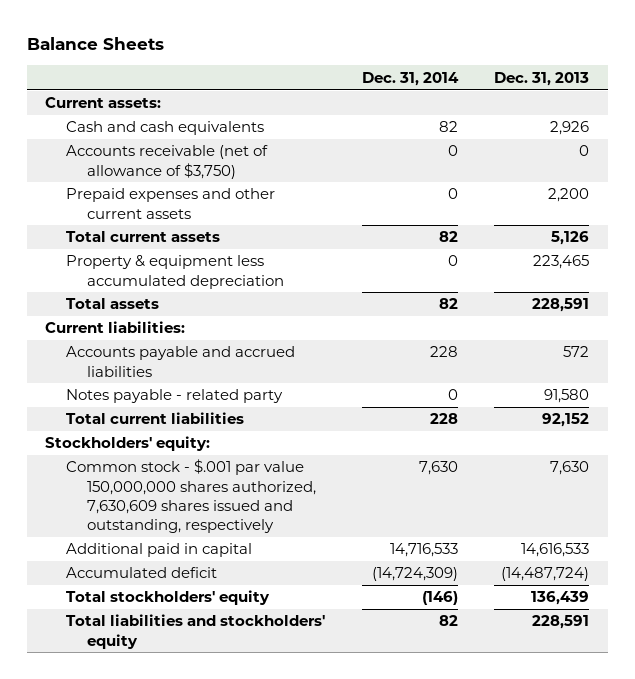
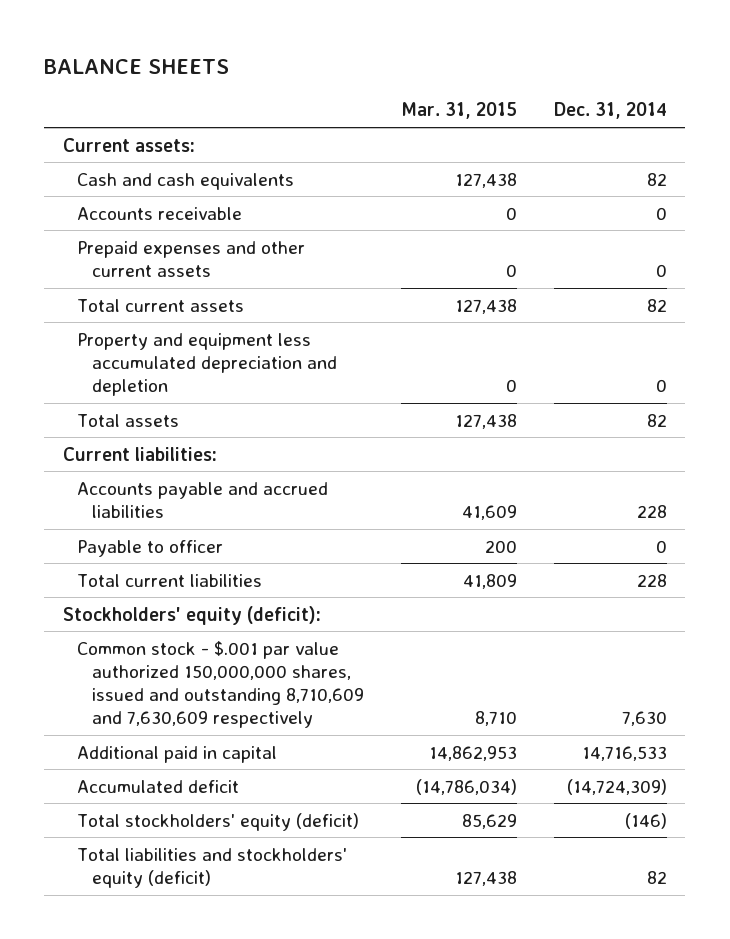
[27,37,165,51] Balance Sheets -> [44,58,230,74] BALANCE SHEETS
[494,71,590,86] Dec. 31, 2013 -> none
none -> [400,102,517,120] Mar. 31, 2015
[66,145,269,179] Accounts receivable (net of allowance of $3,750) -> [77,206,243,220] Accounts receivable
[66,255,284,289] Property & equipment less accumulated depreciation -> [77,332,337,397] Property and equipment less accumulated depreciation and depletion
[66,389,284,404] Notes payable - related party -> [77,539,224,557] Payable to officer
[45,436,211,452] Stockholders' equity: -> [62,605,321,625] Stockholders' equity (deficit):
[66,459,316,533] Common stock - $.001 par value 150,000,000 shares authorized, 7,630,609 shares issued and outstanding, respectively -> [77,640,364,729] Common stock - $.001 par value authorized 150,000,000 shares, issued and outstanding 8,710,609 and 7,630,609 respectively
[66,590,271,606] Total stockholders' equity -> [77,812,360,831] Total stockholders' equity (deficit)
[66,614,326,649] Total liabilities and stockholders' equity -> [77,847,348,888] Total liabilities and stockholders' equity (deficit)

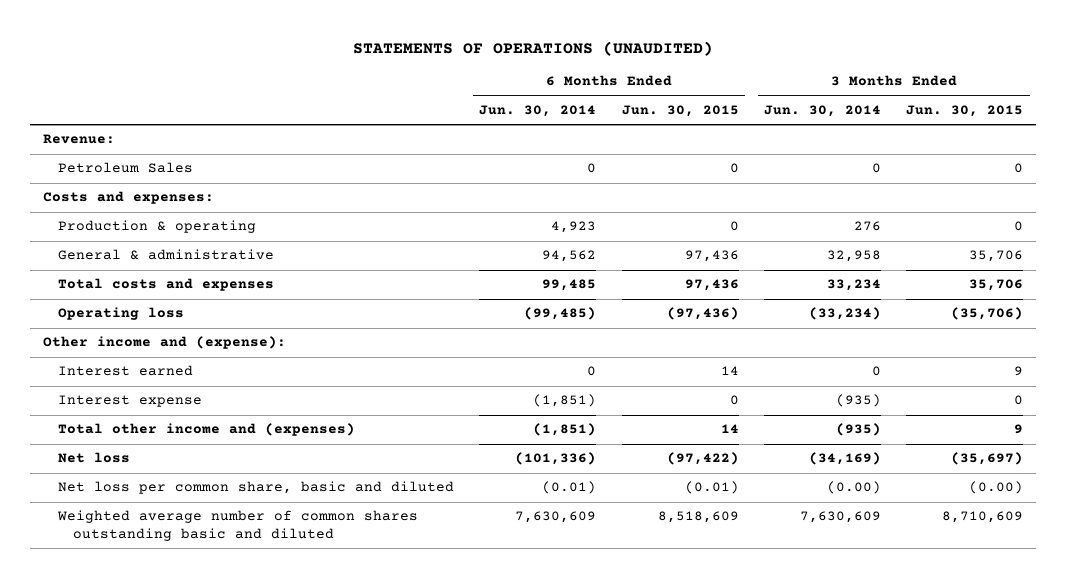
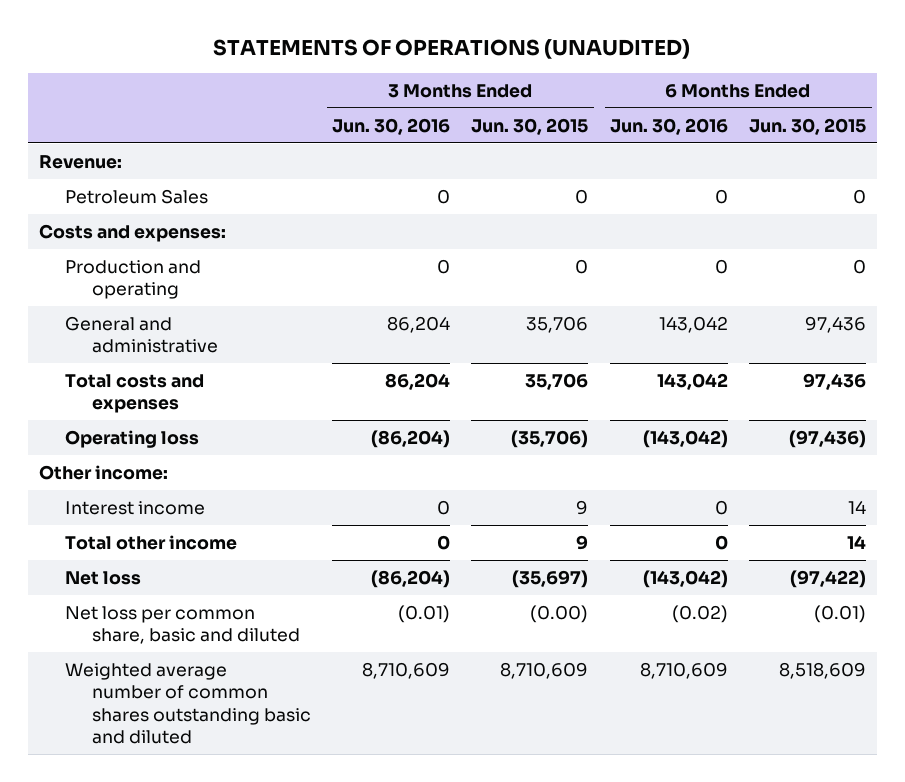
[479,105,597,118] Jun. 30, 2014 -> none
[763,105,881,118] Jun. 30, 2014 -> none
none -> [332,117,451,135] Jun. 30, 2016
none -> [609,117,728,135] Jun. 30, 2016
[57,220,256,234] Production & operating -> [65,259,202,300] Production and operating
[57,249,274,261] General & administrative -> [65,315,218,354] General and administrative
[57,395,202,408] Interest expense -> none
[43,336,287,350] Other income and (expense): -> [38,464,168,480] Other income:
[57,365,193,377] Interest earned -> [65,500,206,515] Interest income
[57,423,355,437] Total other income and (expenses) -> [65,534,238,550] Total other income

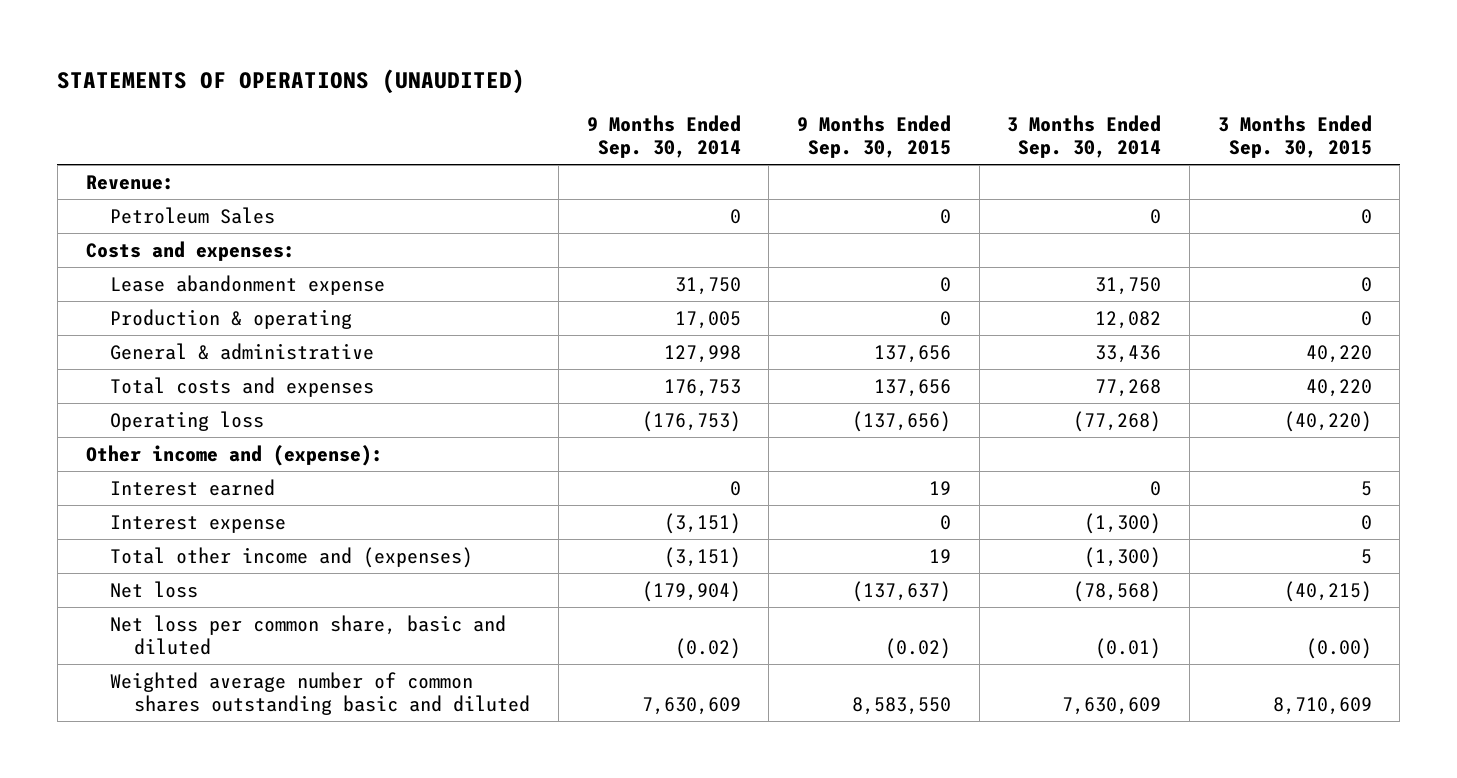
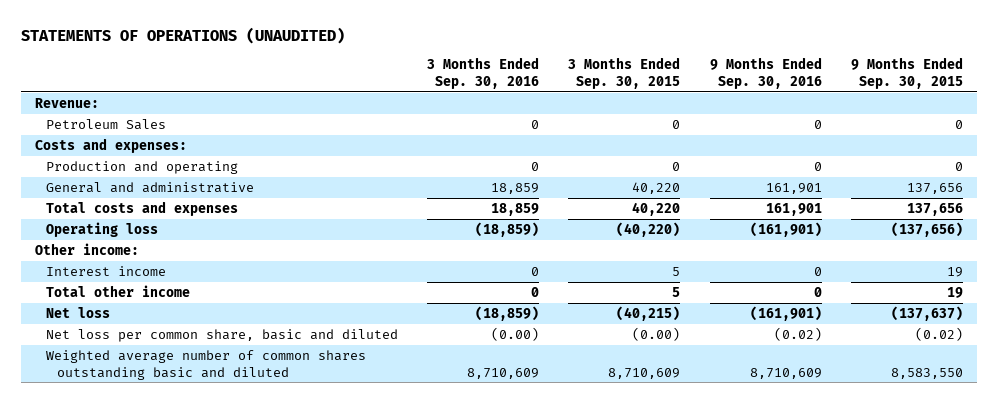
[586,114,741,159] 9 Months Ended Sep. 30, 2014 -> none
[1007,114,1162,159] 3 Months Ended Sep. 30, 2014 -> none
none -> [427,57,540,90] 3 Months Ended Sep. 30, 2016
none -> [709,57,822,90] 9 Months Ended Sep. 30, 2016
[109,274,385,295] Lease abandonment expense -> none
[109,308,352,329] Production & operating -> [46,160,239,174] Production and operating
[109,342,374,360] General & administrative -> [46,181,255,193] General and administrative
[109,514,286,533] Interest expense -> none
[85,444,383,466] Other income and (expense): -> [35,242,140,255] Other income:
[109,478,275,496] Interest earned -> [46,265,167,276] Interest income
[109,546,473,568] Total other income and (expenses) -> [46,284,191,297] Total other income

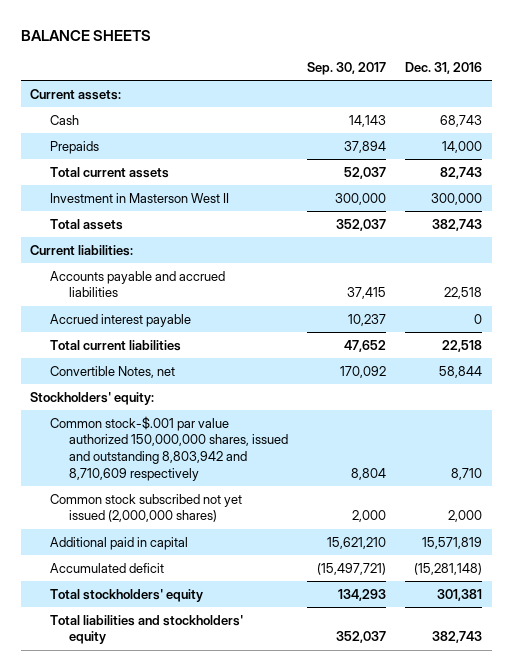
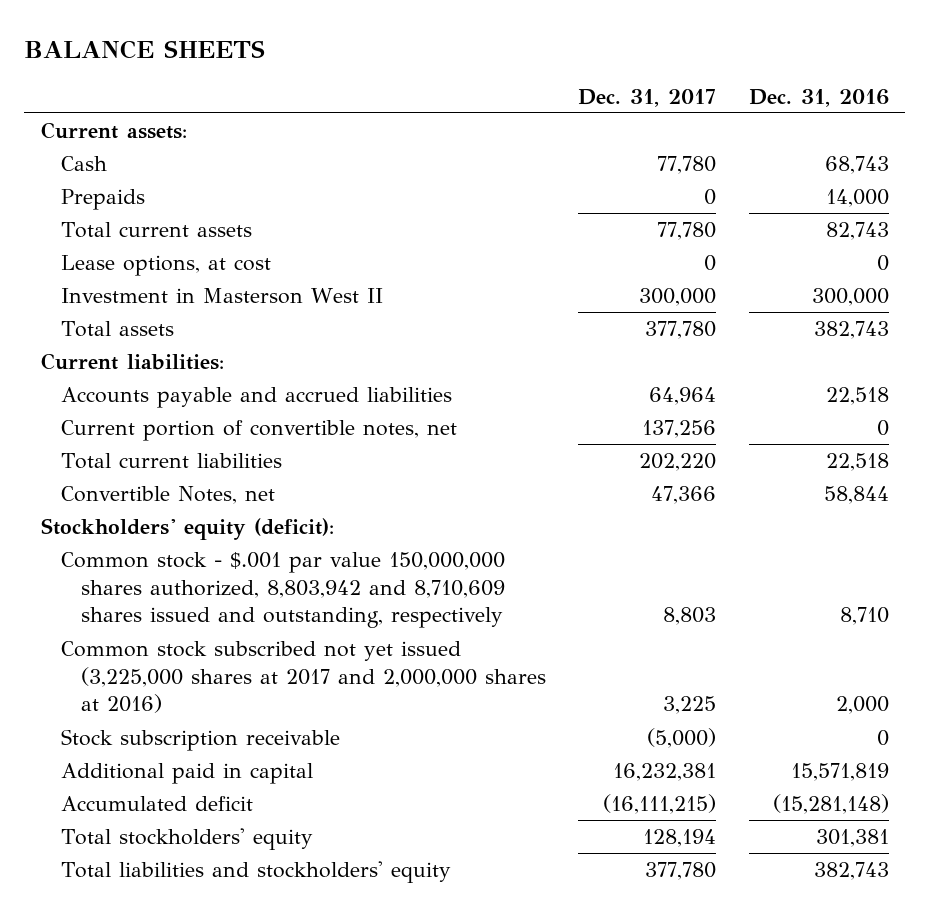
[307,61,387,75] Sep. 30, 2017 -> none
none -> [578,88,717,107] Dec. 31, 2017
none -> [60,255,271,277] Lease options, at cost
[49,313,191,327] Accrued interest payable -> none
none -> [60,420,457,442] Current portion of convertible notes, net
[30,391,155,405] Stockholders' equity: -> [40,518,334,541] Stockholders' equity (deficit):
[49,415,289,481] Common stock-$.001 par value authorized 150,000,000 shares, issued and outstanding 8,803,942 and 8,710,609 respectively -> [60,552,505,629] Common stock - $.001 par value 150,000,000 shares authorized, 8,803,942 and 8,710,609 shares issued and outstanding, respectively
[49,493,242,523] Common stock subscribed not yet issued (2,000,000 shares) -> [60,641,546,714] Common stock subscribed not yet issued (3,225,000 shares at 2017 and 2,000,000 shares at 2016)
none -> [60,729,340,752] Stock subscription receivable

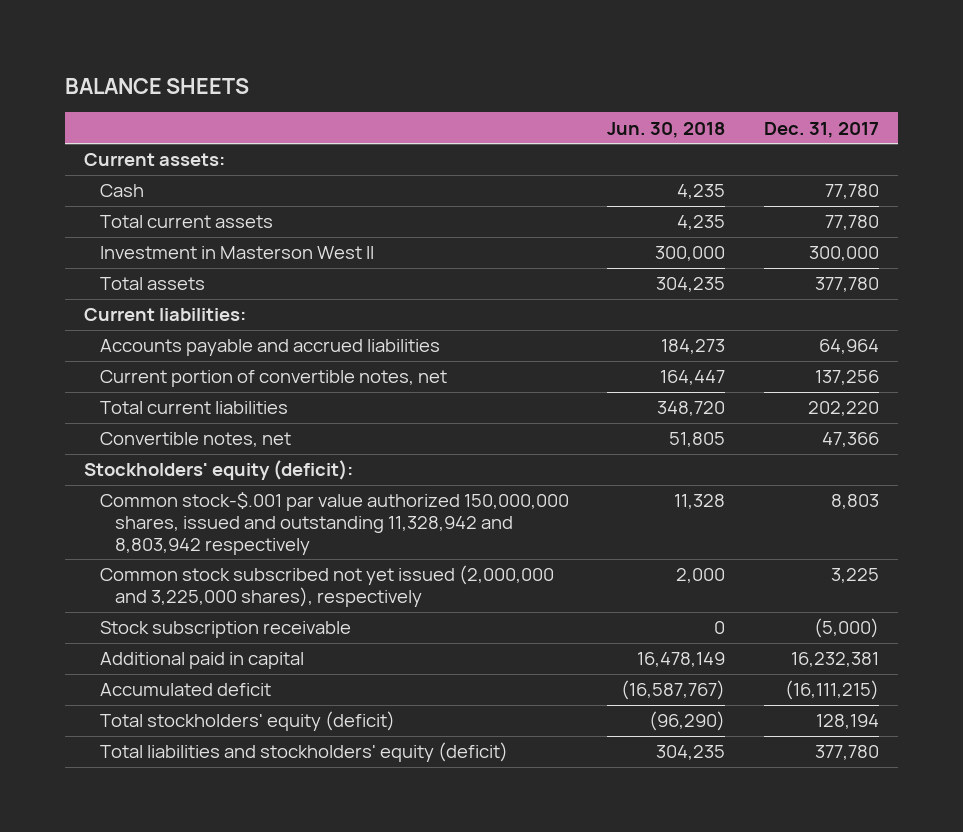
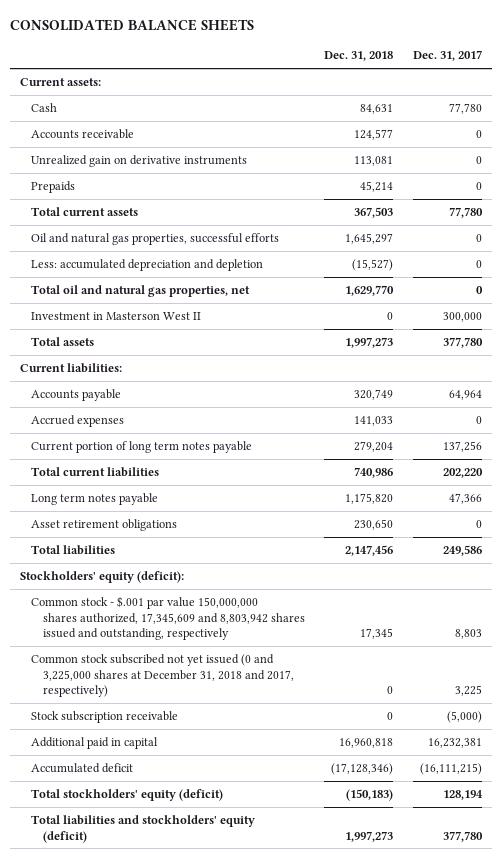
[64,77,249,94] BALANCE SHEETS -> [10,18,255,31] CONSOLIDATED BALANCE SHEETS
[607,121,726,138] Jun. 30, 2018 -> none
none -> [324,51,394,62] Dec. 31, 2018
none -> [31,128,135,139] Accounts receivable
none -> [31,154,248,167] Unrealized gain on derivative instruments
none -> [31,180,76,193] Prepaids
none -> [31,232,280,245] Oil and natural gas properties, successful efforts
none -> [31,258,264,271] Less: accumulated depreciation and depletion
none -> [31,284,251,297] Total oil and natural gas properties, net
[99,339,440,357] Accounts payable and accrued liabilities -> [31,388,122,401] Accounts payable
none -> [31,414,125,427] Accrued expenses
[99,370,447,388] Current portion of convertible notes, net -> [31,440,253,453] Current portion of long term notes payable
[99,432,291,448] Convertible notes, net -> [31,492,159,505] Long term notes payable
none -> [31,518,178,531] Asset retirement obligations
none -> [31,544,116,555] Total liabilities
[99,492,569,555] Common stock-$.001 par value authorized 150,000,000 shares, issued and outstanding 11,328,942 and 8,803,942 respectively -> [31,595,305,641] Common stock - $.001 par value 150,000,000 shares authorized, 17,345,609 and 8,803,942 shares issued and outstanding, respectively
[99,565,554,608] Common stock subscribed not yet issued (2,000,000 and 3,225,000 shares), respectively -> [31,653,294,698] Common stock subscribed not yet issued (0 and 3,225,000 shares at December 31, 2018 and 2017, respectively)

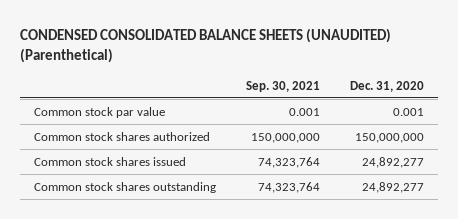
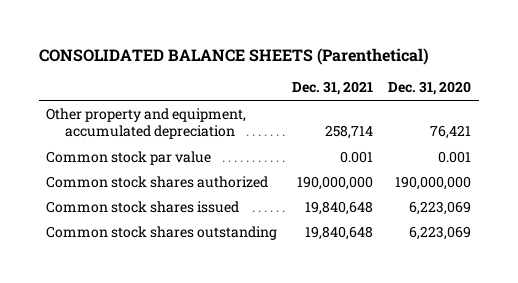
[19,27,391,64] CONDENSED CONSOLIDATED BALANCE SHEETS (UNAUDITED) (Parenthetical) -> [39,47,430,65] CONSOLIDATED BALANCE SHEETS (Parenthetical)
[246,80,321,92] Sep. 30, 2021 -> none
none -> [292,81,374,96] Dec. 31, 2021
none -> [46,107,247,139] Other property and equipment, accumulated depreciation
[354,132,424,143] 150,000,000 -> [395,175,472,190] 190,000,000
[361,156,424,168] 24,892,277 -> [409,200,472,215] 6,223,069
[361,181,424,193] 24,892,277 -> [409,225,472,240] 6,223,069

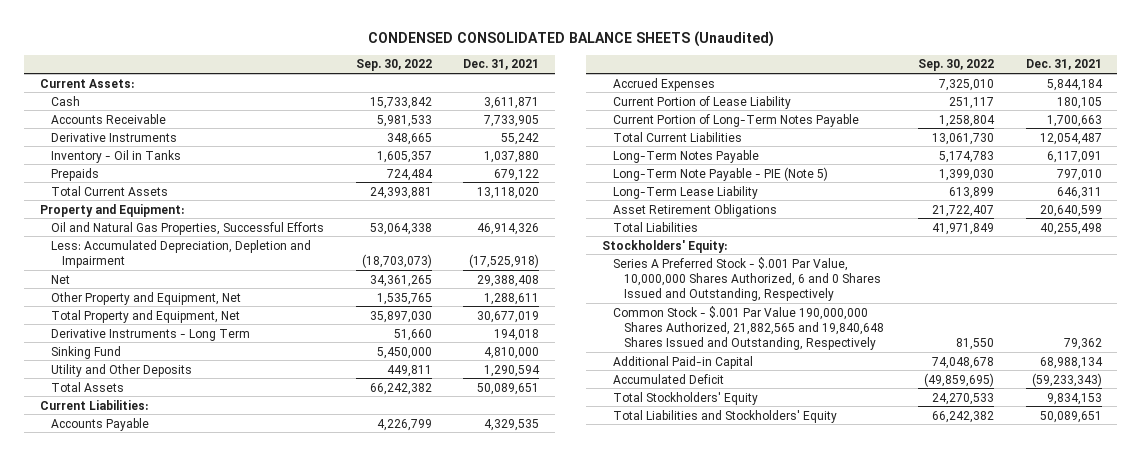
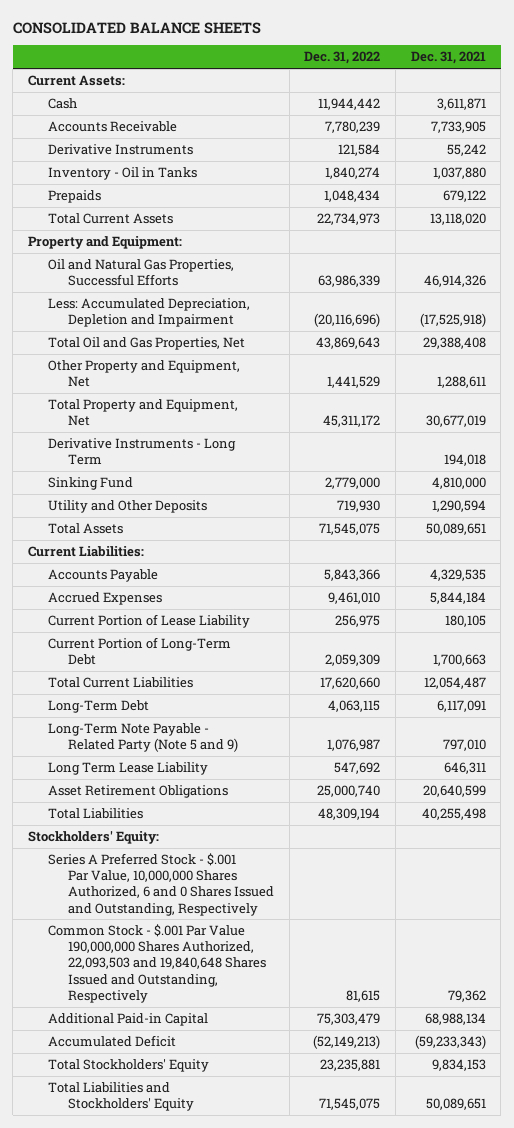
[367,30,774,47] CONDENSED CONSOLIDATED BALANCE SHEETS (Unaudited) -> [12,21,261,34] CONSOLIDATED BALANCE SHEETS
[355,59,432,72] Sep. 30, 2022 -> none
none -> [304,51,381,65] Dec. 31, 2022
[50,274,70,284] Net -> [48,336,246,350] Total Oil and Gas Properties, Net
[612,113,859,127] Current Portion of Long-Term Notes Payable -> [48,636,232,666] Current Portion of Long-Term Debt
[612,149,759,163] Long-Term Notes Payable -> [48,699,150,713] Long-Term Debt
[612,166,828,181] Long-Term Note Payable - PIE (Note 5) -> [48,722,239,753] Long-Term Note Payable - Related Party (Note 5 and 9)
[612,185,758,199] Long-Term Lease Liability -> [48,761,209,775] Long Term Lease Liability
[612,305,885,351] Common Stock - $.001 Par Value 190,000,000 Shares Authorized, 21,882,565 and 19,840,648 Shares Issued and Outstanding, Respectively -> [48,923,267,1003] Common Stock - $.001 Par Value 190,000,000 Shares Authorized, 22,093,503 and 19,840,648 Shares Issued and Outstanding, Respectively

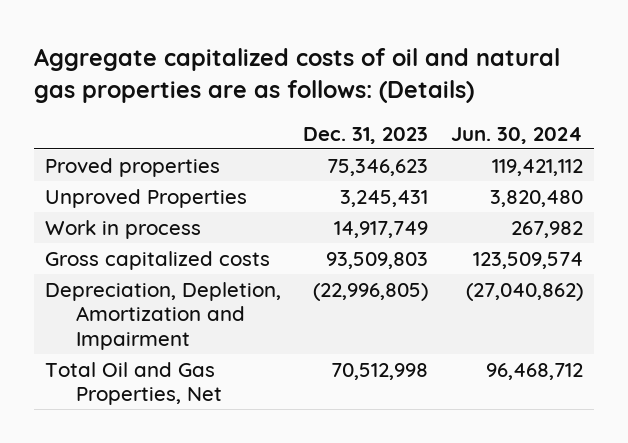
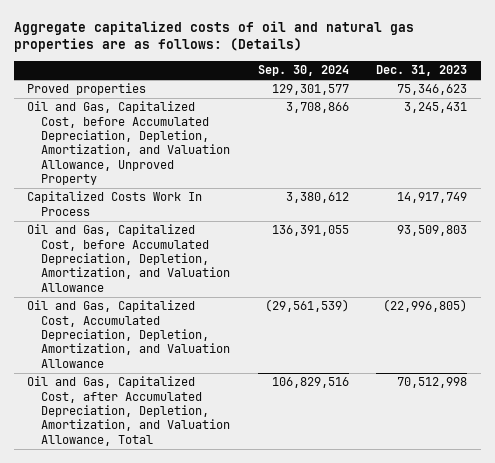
[450,127,583,145] Jun. 30, 2024 -> none
none -> [257,65,349,77] Sep. 30, 2024
[44,188,247,208] Unproved Properties -> [27,101,231,186] Oil and Gas, Capitalized Cost, before Accumulated Depreciation, Depletion, Amortization, and Valuation Allowance, Unproved Property
[44,219,201,239] Work in process -> [27,191,203,216] Capitalized Costs Work In Process
[44,250,270,270] Gross capitalized costs -> [27,224,231,292] Oil and Gas, Capitalized Cost, before Accumulated Depreciation, Depletion, Amortization, and Valuation Allowance
[44,281,281,351] Depreciation, Depletion, Amortization and Impairment -> [27,300,231,368] Oil and Gas, Capitalized Cost, Accumulated Depreciation, Depletion, Amortization, and Valuation Allowance
[44,361,223,406] Total Oil and Gas Properties, Net -> [27,376,231,446] Oil and Gas, Capitalized Cost, after Accumulated Depreciation, Depletion, Amortization, and Valuation Allowance, Total

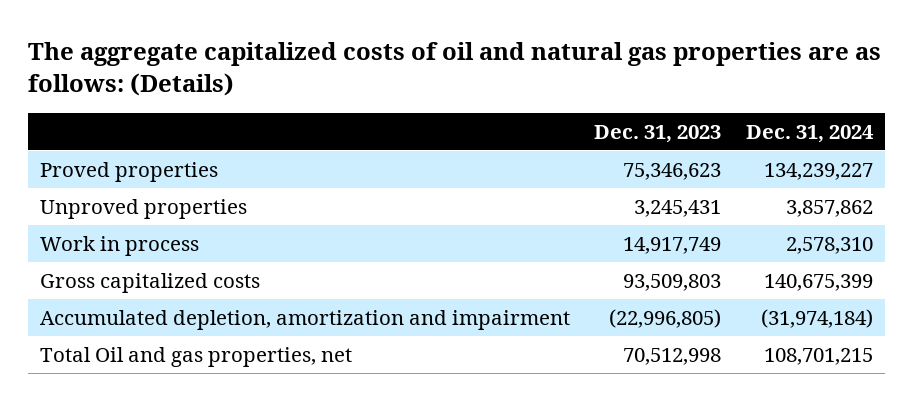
[13,20,414,53] Aggregate capitalized costs of oil and natural gas properties are as follows: (Details) -> [27,42,881,97] The aggregate capitalized costs of oil and natural gas properties are as follows: (Details)
[257,65,349,77] Sep. 30, 2024 -> none
none -> [745,124,874,143] Dec. 31, 2024
[27,101,231,186] Oil and Gas, Capitalized Cost, before Accumulated Depreciation, Depletion, Amortization, and Valuation Allowance, Unproved Property -> [40,198,248,219] Unproved properties
[27,191,203,216] Capitalized Costs Work In Process -> [40,235,200,256] Work in process
[27,224,231,292] Oil and Gas, Capitalized Cost, before Accumulated Depreciation, Depletion, Amortization, and Valuation Allowance -> [40,272,261,293] Gross capitalized costs
[27,300,231,368] Oil and Gas, Capitalized Cost, Accumulated Depreciation, Depletion, Amortization, and Valuation Allowance -> [40,309,571,330] Accumulated depletion, amortization and impairment
[27,376,231,446] Oil and Gas, Capitalized Cost, after Accumulated Depreciation, Depletion, Amortization, and Valuation Allowance, Total -> [40,346,353,367] Total Oil and gas properties, net

